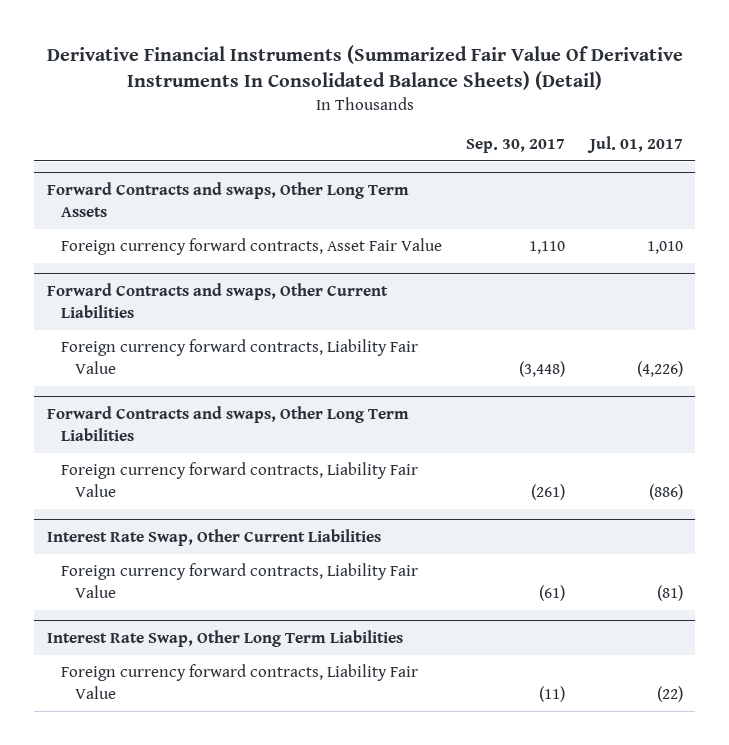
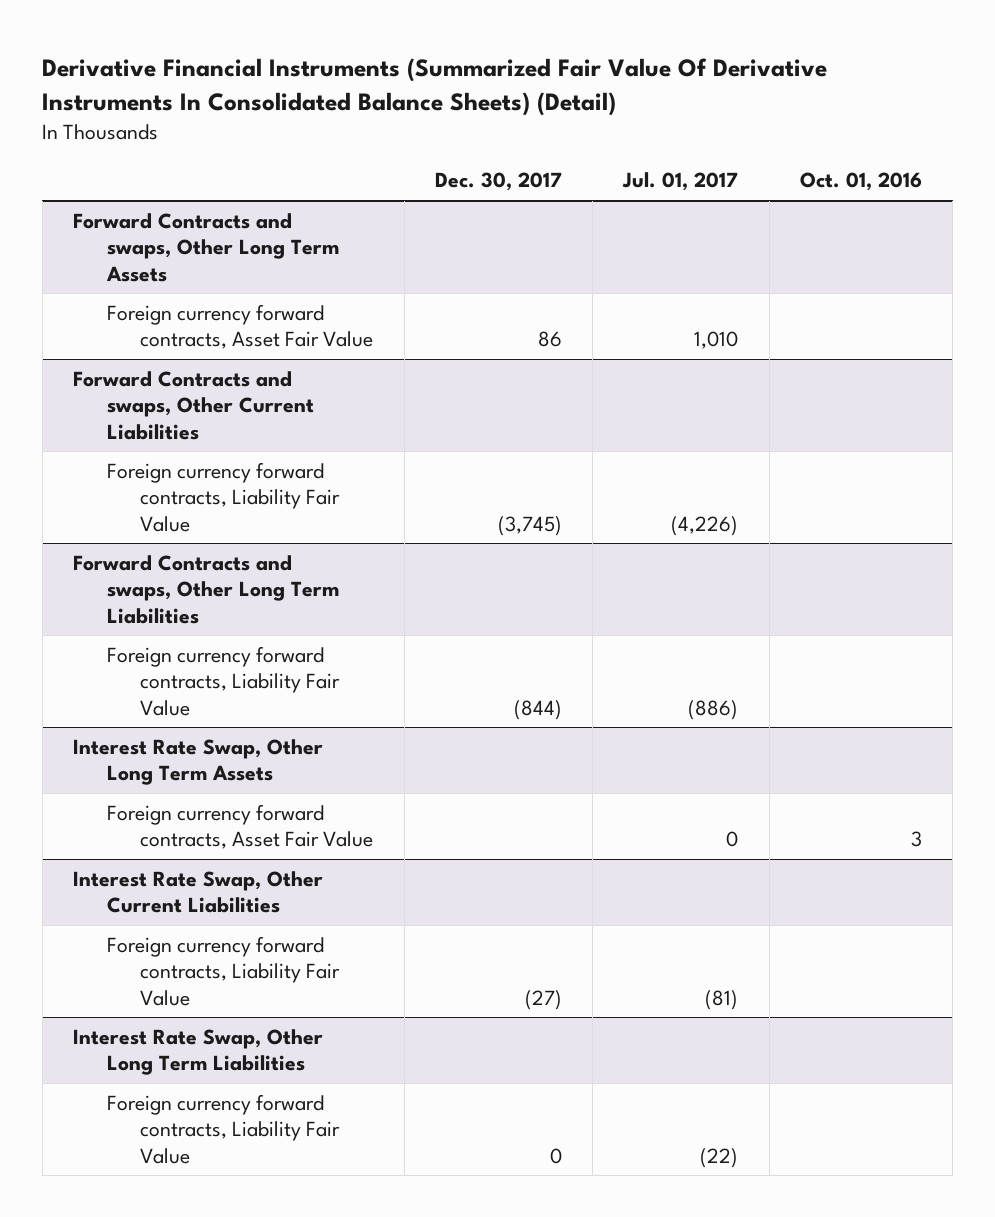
[466,138,566,153] Sep. 30, 2017 -> none
none -> [434,172,562,192] Dec. 30, 2017
none -> [800,172,923,192] Oct. 01, 2016
none -> [73,739,324,786] Interest Rate Swap, Other Long Term Assets
none -> [106,804,374,850] Foreign currency forward contracts, Asset Fair Value

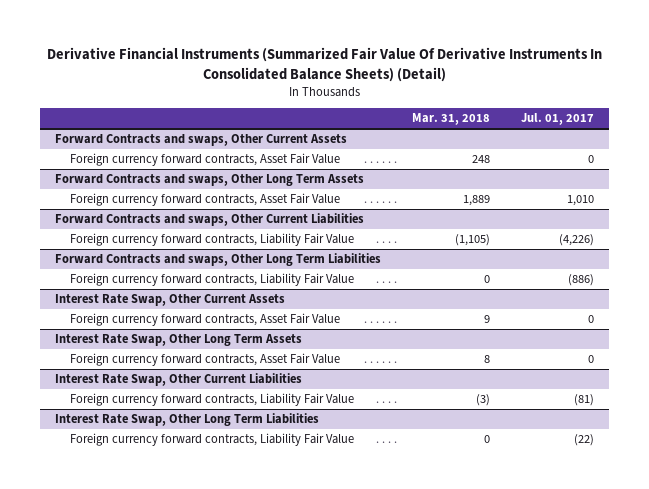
[434,172,562,192] Dec. 30, 2017 -> none
[800,172,923,192] Oct. 01, 2016 -> none
none -> [412,113,491,126] Mar. 31, 2018
none -> [55,134,348,147] Forward Contracts and swaps, Other Current Assets
none -> [69,153,340,167] Foreign currency forward contracts, Asset Fair Value
none -> [55,294,286,307] Interest Rate Swap, Other Current Assets
none -> [69,313,340,327] Foreign currency forward contracts, Asset Fair Value

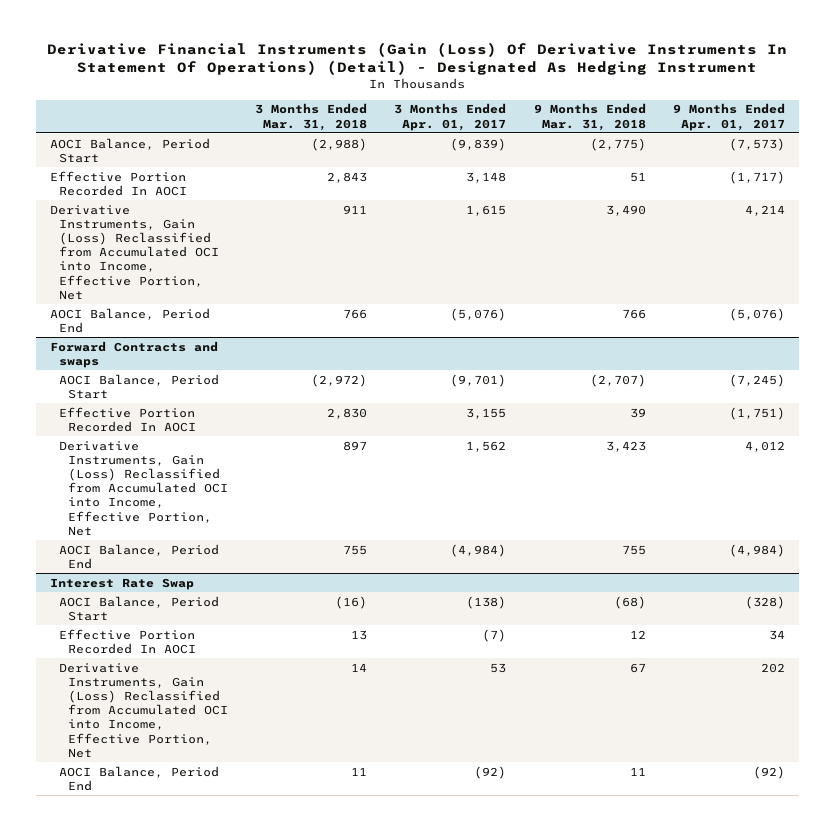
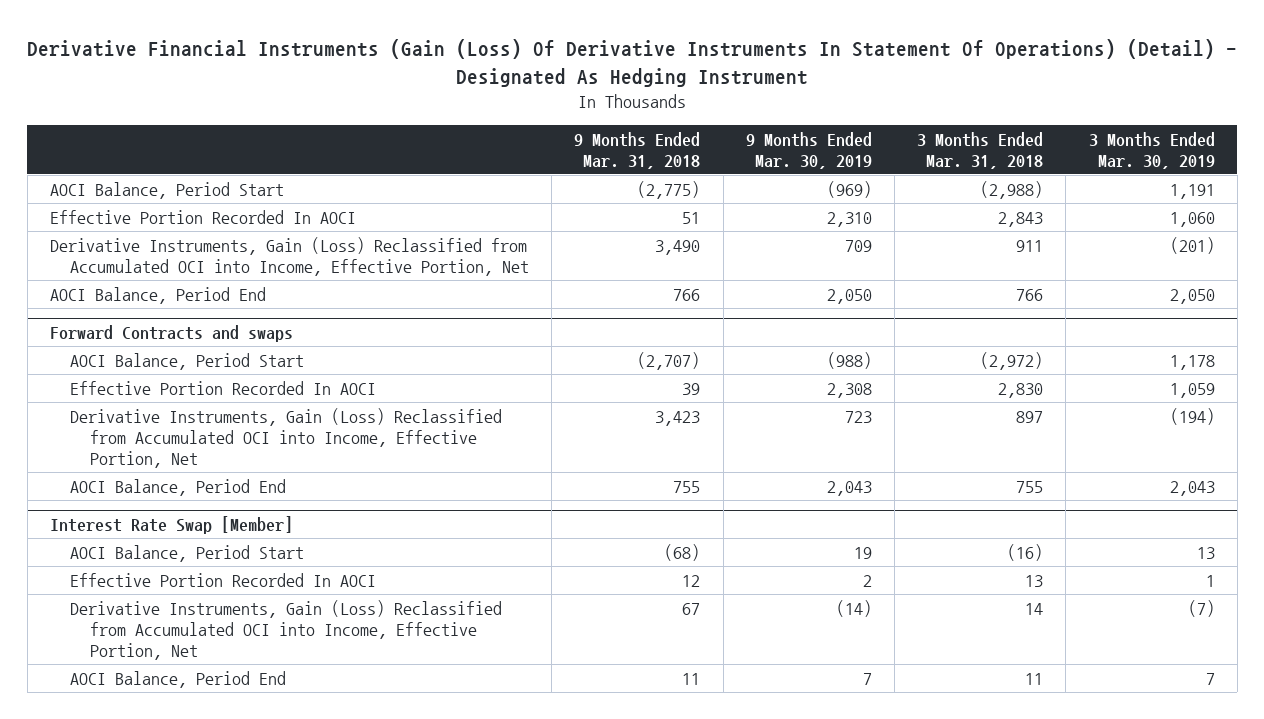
[394,103,507,131] 3 Months Ended Apr. 01, 2017 -> none
[672,103,785,131] 9 Months Ended Apr. 01, 2017 -> none
none -> [745,131,872,169] 9 Months Ended Mar. 30, 2019
none -> [1088,131,1215,169] 3 Months Ended Mar. 30, 2019
[49,577,194,590] Interest Rate Swap -> [49,516,293,535] Interest Rate Swap [Member]

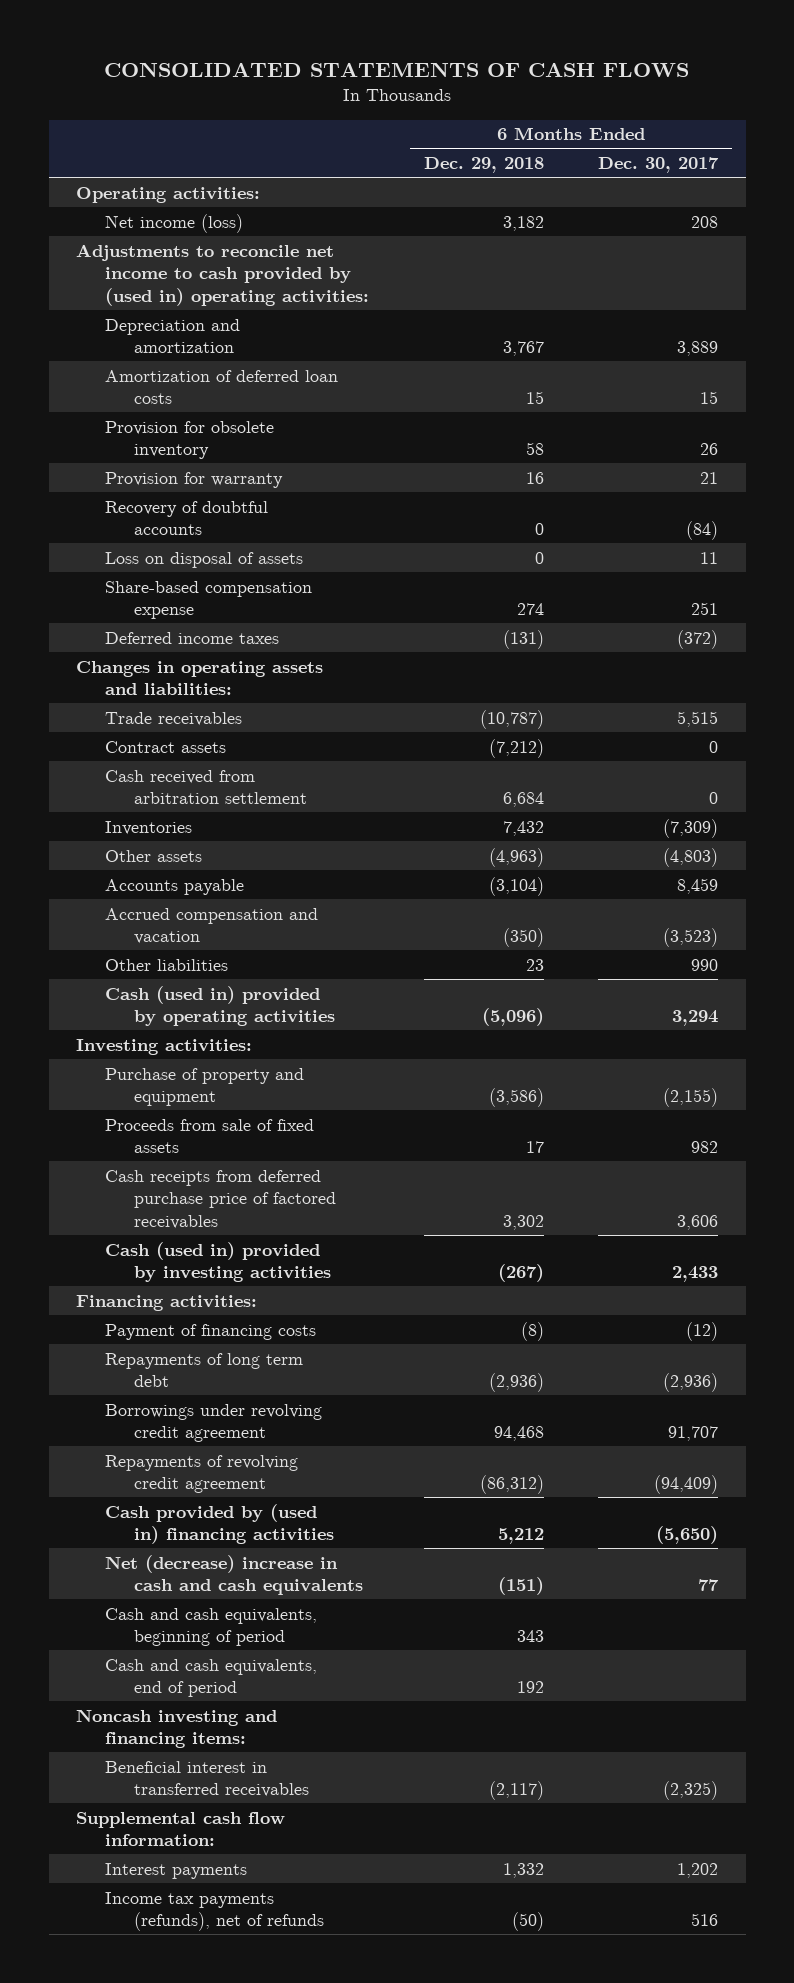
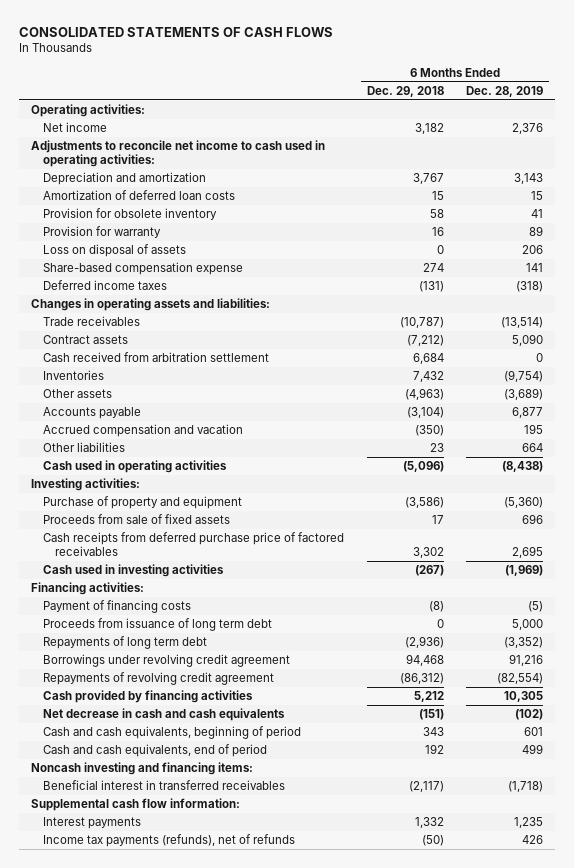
[598,157,720,174] Dec. 30, 2017 -> none
none -> [466,85,544,97] Dec. 28, 2019
[104,213,243,233] Net income (loss) -> [42,122,107,133] Net income
[75,243,369,306] Adjustments to reconcile net income to cash provided by (used in) operating activities: -> [30,140,325,168] Adjustments to reconcile net income to cash used in operating activities:
[104,500,268,536] Recovery of doubtful accounts -> none
[104,985,335,1027] Cash (used in) provided by operating activities -> [42,460,227,474] Cash used in operating activities
[104,1241,331,1283] Cash (used in) provided by investing activities -> [42,564,224,578] Cash used in investing activities
none -> [42,618,272,632] Proceeds from issuance of long term debt
[104,1503,334,1545] Cash provided by (used in) financing activities -> [42,690,253,704] Cash provided by financing activities
[104,1554,363,1596] Net (decrease) increase in cash and cash equivalents -> [42,708,285,722] Net decrease in cash and cash equivalents

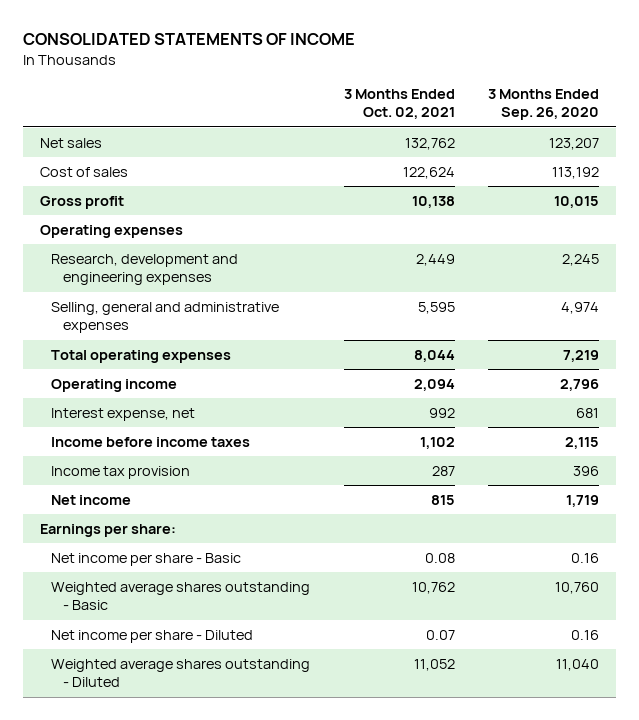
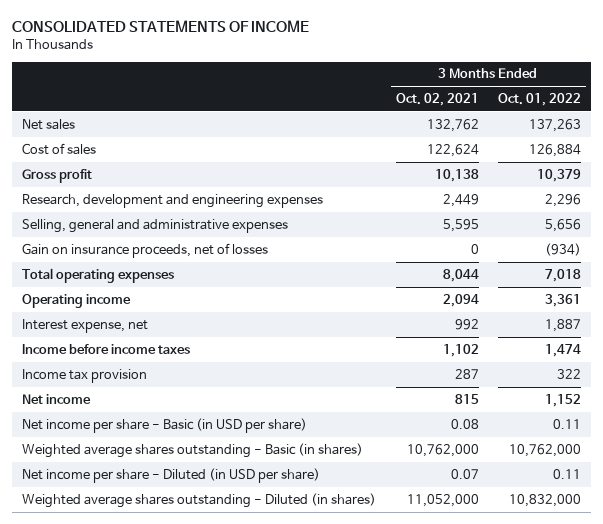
[488,89,600,121] 3 Months Ended Sep. 26, 2020 -> none
none -> [497,93,581,107] Oct. 01, 2022
[39,225,183,239] Operating expenses -> none
none -> [22,242,269,258] Gain on insurance proceeds, net of losses
[39,524,176,538] Earnings per share: -> none
[51,553,242,567] Net income per share - Basic -> [22,417,308,433] Net income per share - Basic (in USD per share)
[51,582,311,611] Weighted average shares outstanding - Basic -> [22,442,364,458] Weighted average shares outstanding - Basic (in shares)
[411,582,455,595] 10,762 -> [406,443,479,457] 10,762,000
[51,630,254,644] Net income per share - Diluted -> [22,467,321,483] Net income per share - Diluted (in USD per share)
[51,659,311,688] Weighted average shares outstanding - Diluted -> [22,492,377,508] Weighted average shares outstanding - Diluted (in shares)
[413,659,455,672] 11,052 -> [406,493,479,507] 11,052,000

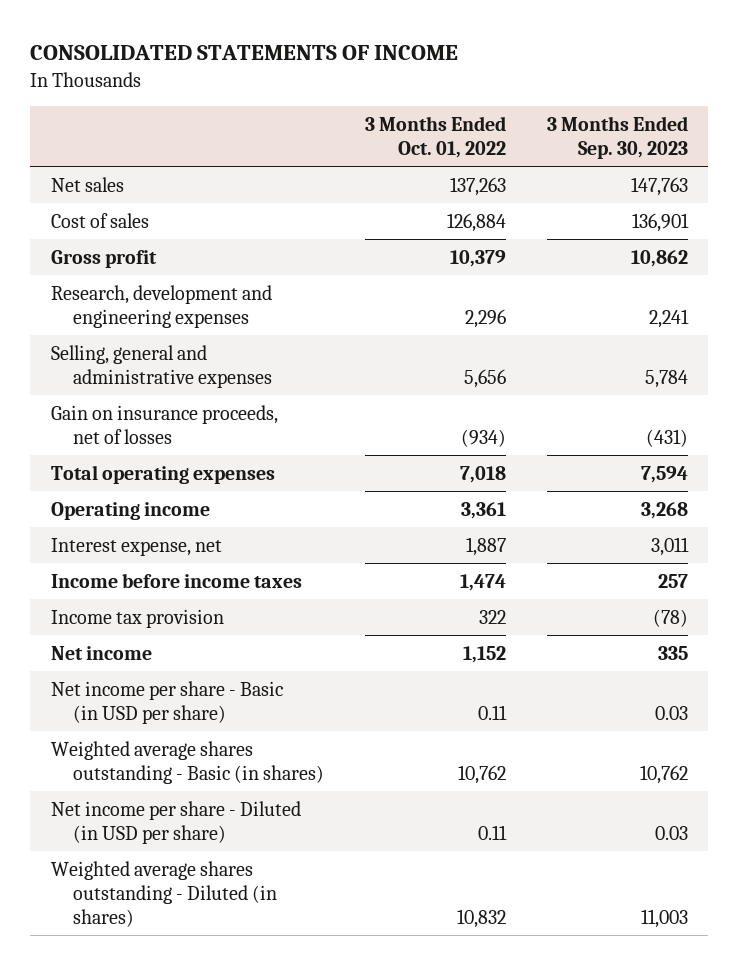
[395,93,479,107] Oct. 02, 2021 -> none
none -> [546,115,688,160] 3 Months Ended Sep. 30, 2023
[508,443,581,457] 10,762,000 -> [457,764,506,784] 10,762
[508,493,581,507] 10,832,000 -> [456,908,506,928] 10,832

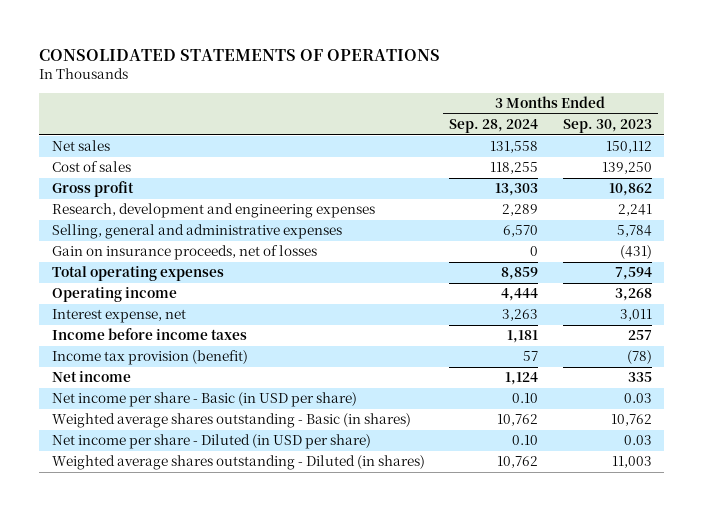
[30,45,459,61] CONSOLIDATED STATEMENTS OF INCOME -> [39,48,441,61] CONSOLIDATED STATEMENTS OF OPERATIONS
[364,115,506,159] 3 Months Ended Oct. 01, 2022 -> none
none -> [449,119,539,134] Sep. 28, 2024
[630,176,688,196] 147,763 -> [605,141,652,154] 150,112
[631,212,689,232] 136,901 -> [601,162,652,175] 139,250
[50,608,224,628] Income tax provision -> [51,350,248,366] Income tax provision (benefit)

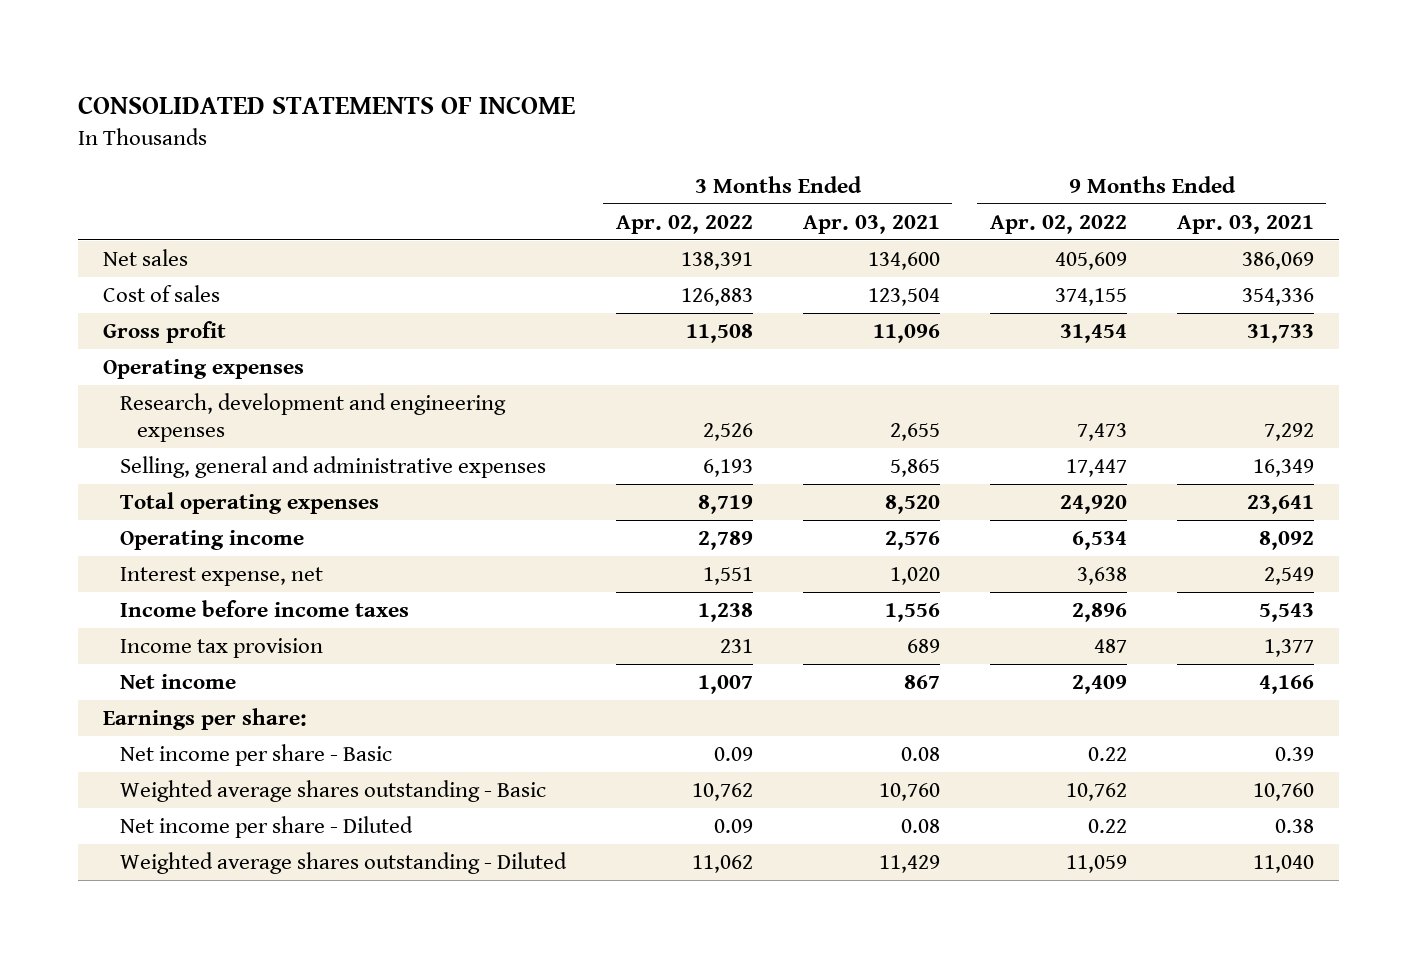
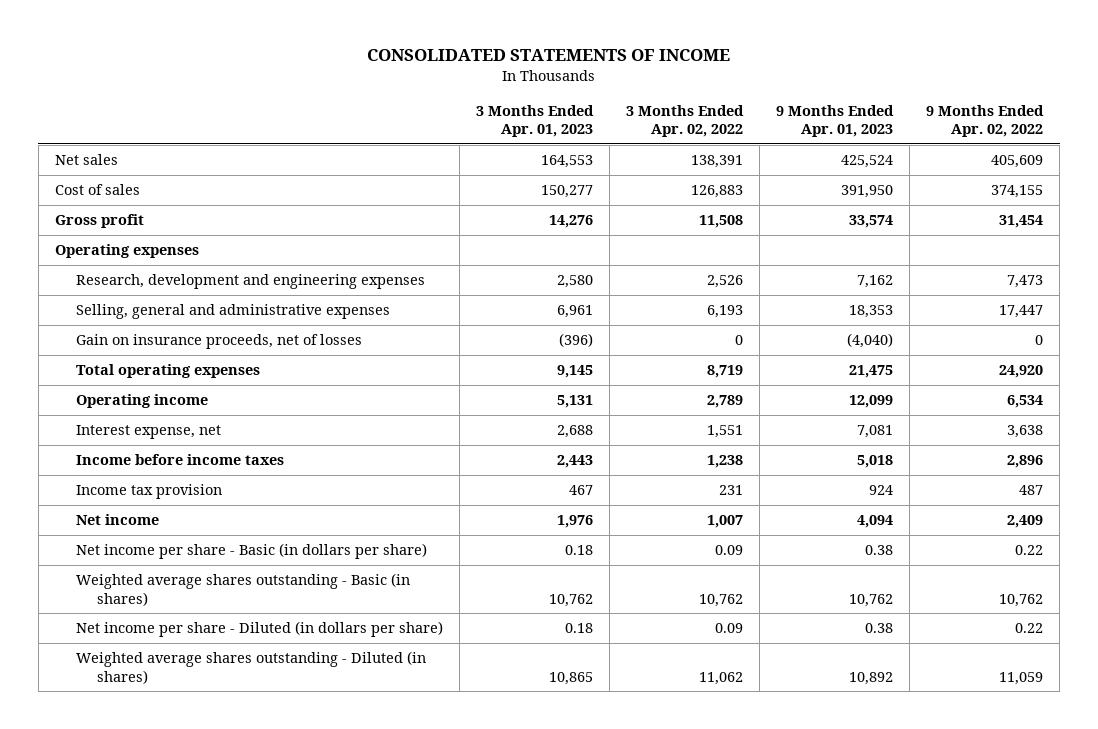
[802,214,940,234] Apr. 03, 2021 -> none
[1176,214,1314,234] Apr. 03, 2021 -> none
none -> [476,104,595,138] 3 Months Ended Apr. 01, 2023
none -> [776,104,895,138] 9 Months Ended Apr. 01, 2023
none -> [75,334,362,350] Gain on insurance proceeds, net of losses
[102,708,307,731] Earnings per share: -> none
[119,744,392,767] Net income per share - Basic -> [75,543,427,560] Net income per share - Basic (in dollars per share)
[119,780,546,803] Weighted average shares outstanding - Basic -> [75,573,410,606] Weighted average shares outstanding - Basic (in shares)
[119,816,413,839] Net income per share - Diluted -> [75,621,443,638] Net income per share - Diluted (in dollars per share)
[119,852,567,875] Weighted average shares outstanding - Diluted -> [75,651,426,684] Weighted average shares outstanding - Diluted (in shares)

